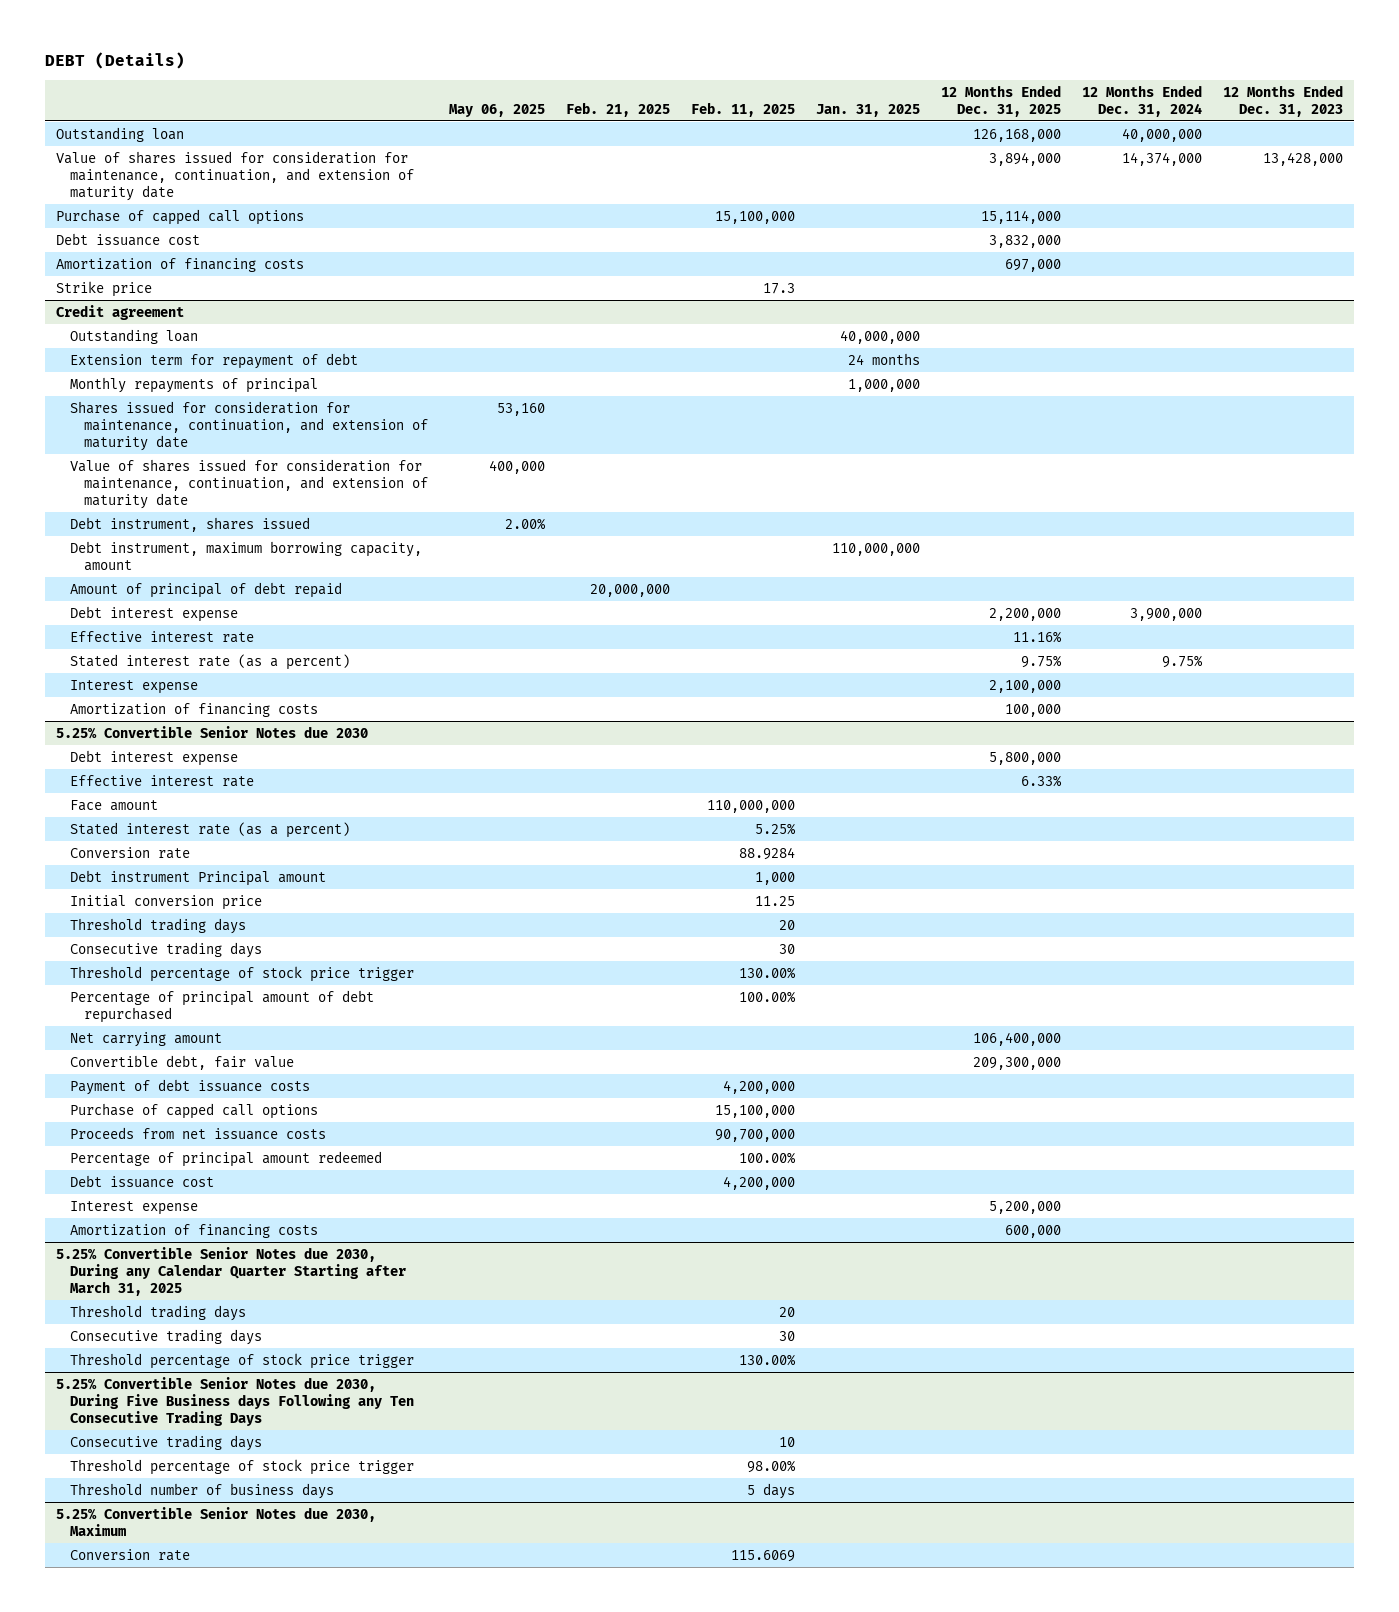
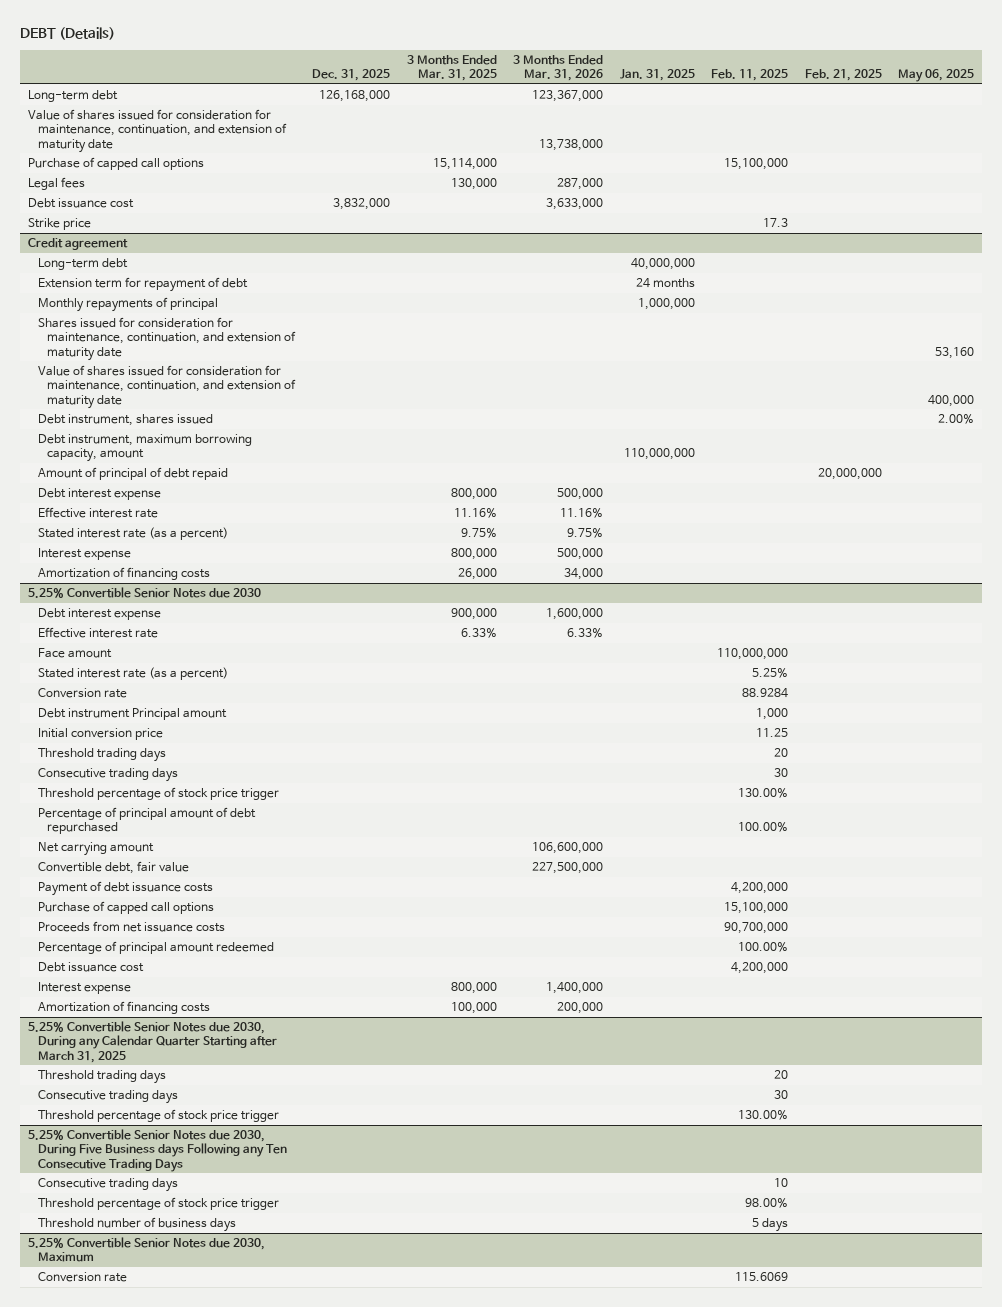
[941,84,1062,117] 12 Months Ended Dec. 31, 2025 -> none
[1082,84,1203,117] 12 Months Ended Dec. 31, 2024 -> none
[1223,84,1344,117] 12 Months Ended Dec. 31, 2023 -> none
none -> [311,69,390,82] Dec. 31, 2025
none -> [406,54,497,82] 3 Months Ended Mar. 31, 2025
none -> [513,54,604,82] 3 Months Ended Mar. 31, 2026
[55,126,184,142] Outstanding loan -> [27,90,118,103] Long-term debt
none -> [27,177,85,191] Legal fees
[55,257,304,272] Amortization of financing costs -> none
[70,328,199,344] Outstanding loan -> [37,258,128,271] Long-term debt

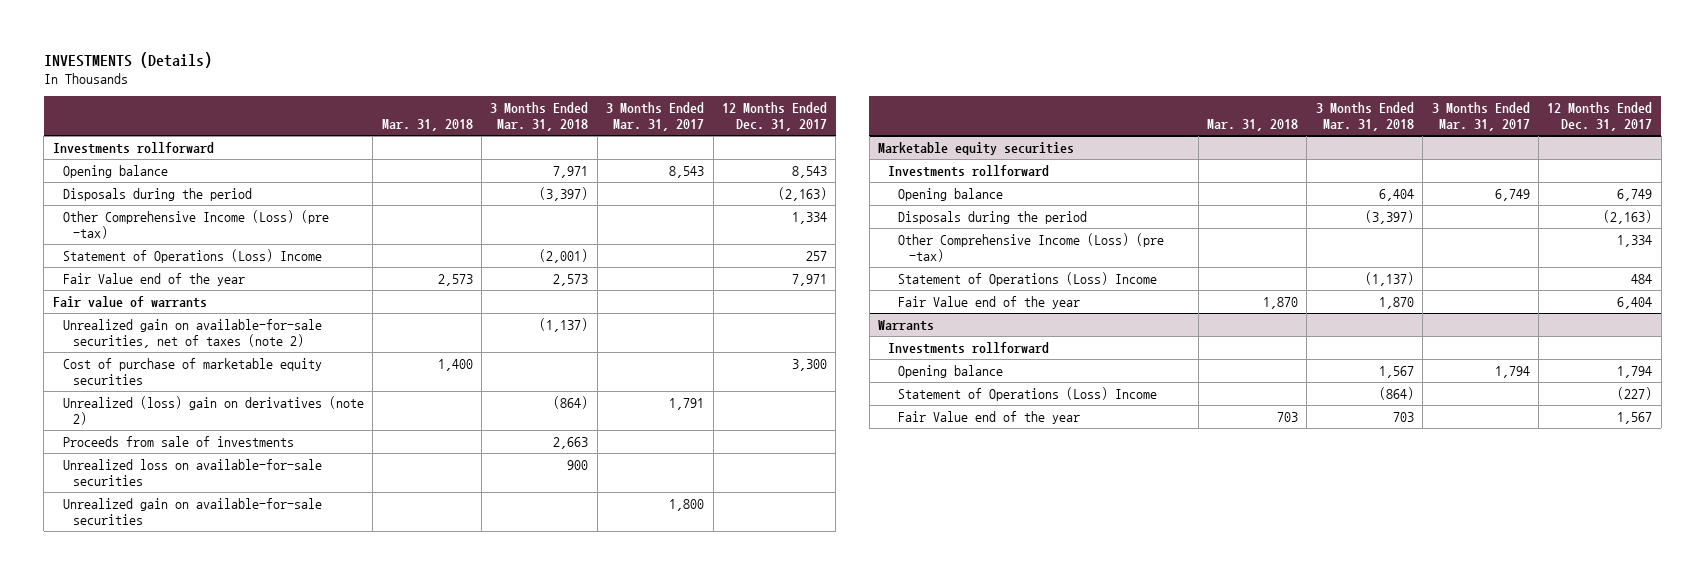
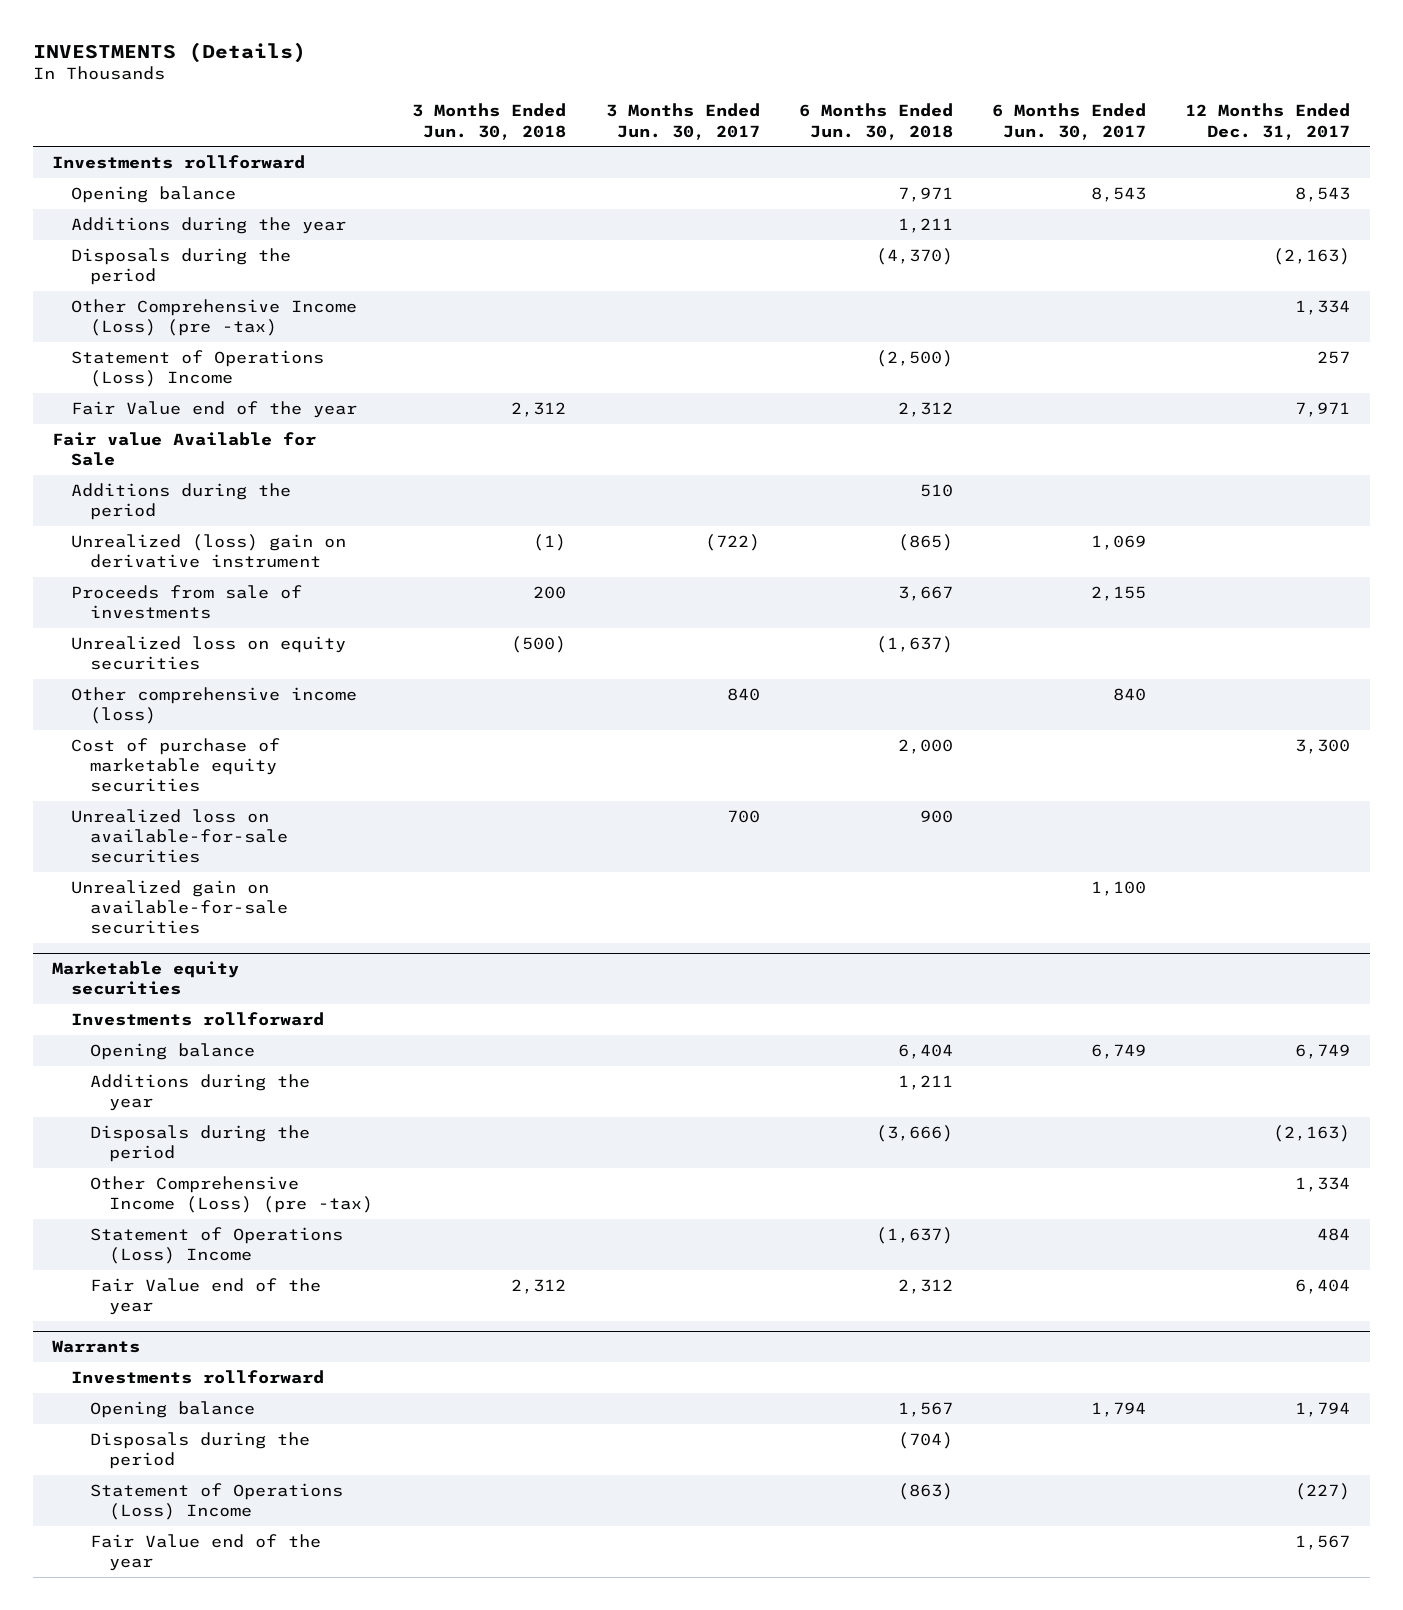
[381,118,473,131] Mar. 31, 2018 -> none
[490,101,589,131] 3 Months Ended Mar. 31, 2018 -> none
[606,101,705,131] 3 Months Ended Mar. 31, 2017 -> none
none -> [412,103,567,140] 3 Months Ended Jun. 30, 2018
none -> [605,103,760,140] 3 Months Ended Jun. 30, 2017
none -> [798,103,953,140] 6 Months Ended Jun. 30, 2018
none -> [992,103,1147,140] 6 Months Ended Jun. 30, 2017
none -> [71,217,347,235] Additions during the year
[52,296,207,309] Fair value of warrants -> none
[62,319,322,348] Unrealized gain on available-for-sale securities, net of taxes (note 2) -> none
none -> [52,432,317,467] Fair value Available for Sale
none -> [71,483,292,521] Additions during the period
[62,396,364,425] Unrealized (loss) gain on derivatives (note 2) -> [71,534,347,569] Unrealized (loss) gain on derivative instrument
none -> [71,636,347,671] Unrealized loss on equity securities
none -> [71,687,358,725] Other comprehensive income (loss)
[62,358,322,385] Cost of purchase of marketable equity securities -> [71,738,281,793] Cost of purchase of marketable equity securities
none -> [90,1074,311,1112] Additions during the year
none -> [90,1432,311,1470] Disposals during the period

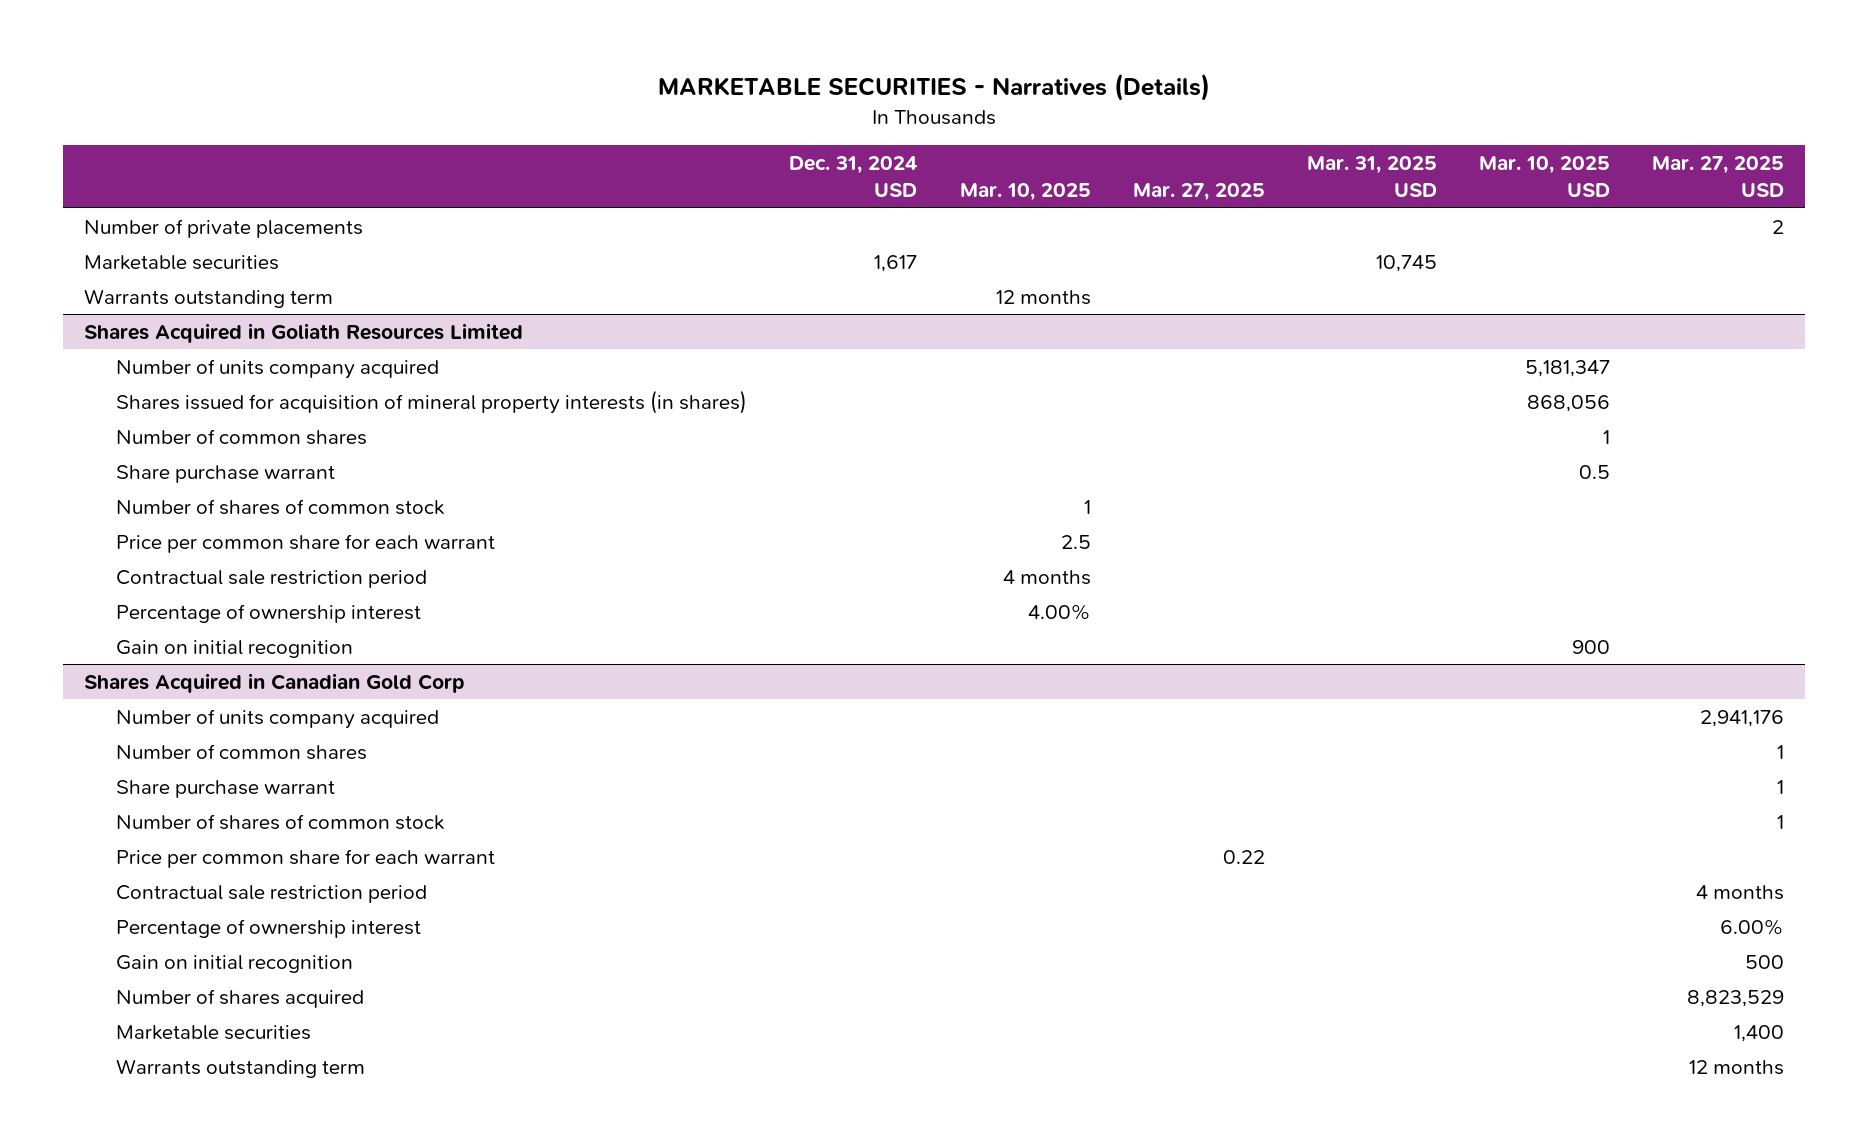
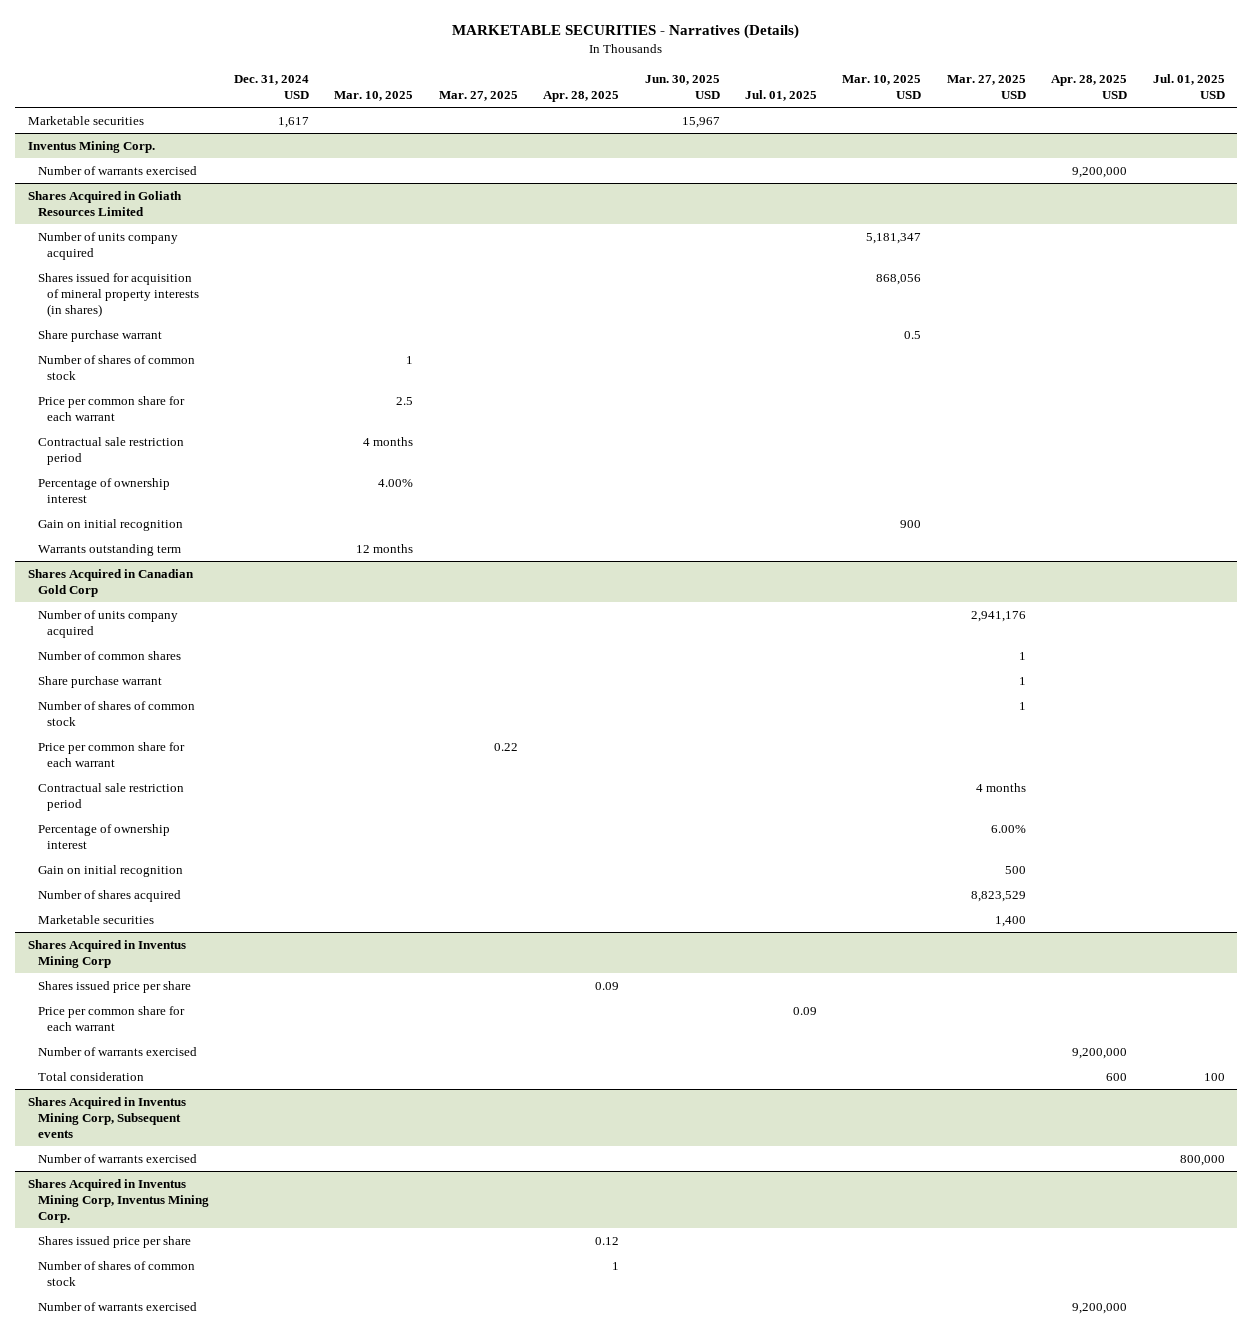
[1306,155,1437,198] Mar. 31, 2025 USD -> none
none -> [543,90,620,102] Apr. 28, 2025
none -> [644,74,720,99] Jun. 30, 2025 USD
none -> [744,89,817,101] Jul. 01, 2025
none -> [1051,74,1128,99] Apr. 28, 2025 USD
none -> [1152,73,1225,99] Jul. 01, 2025 USD
[83,218,363,238] Number of private placements -> none
[83,288,333,308] Warrants outstanding term -> none
none -> [27,140,155,153] Inventus Mining Corp.
none -> [37,165,197,175] Number of warrants exercised
[116,428,368,445] Number of common shares -> none
none -> [37,543,181,556] Warrants outstanding term
[116,1058,366,1078] Warrants outstanding term -> none
none -> [27,939,186,968] Shares Acquired in Inventus Mining Corp
none -> [37,980,191,993] Shares issued price per share
none -> [37,1005,185,1031] Price per common share for each warrant
none -> [37,1046,197,1056] Number of warrants exercised
none -> [37,1071,144,1081] Total consideration
none -> [27,1096,186,1138] Shares Acquired in Inventus Mining Corp, Subsequent events
none -> [37,1153,197,1163] Number of warrants exercised
none -> [27,1178,209,1223] Shares Acquired in Inventus Mining Corp, Inventus Mining Corp.
none -> [37,1235,191,1248] Shares issued price per share
none -> [37,1260,195,1286] Number of shares of common stock
none -> [37,1301,197,1311] Number of warrants exercised

